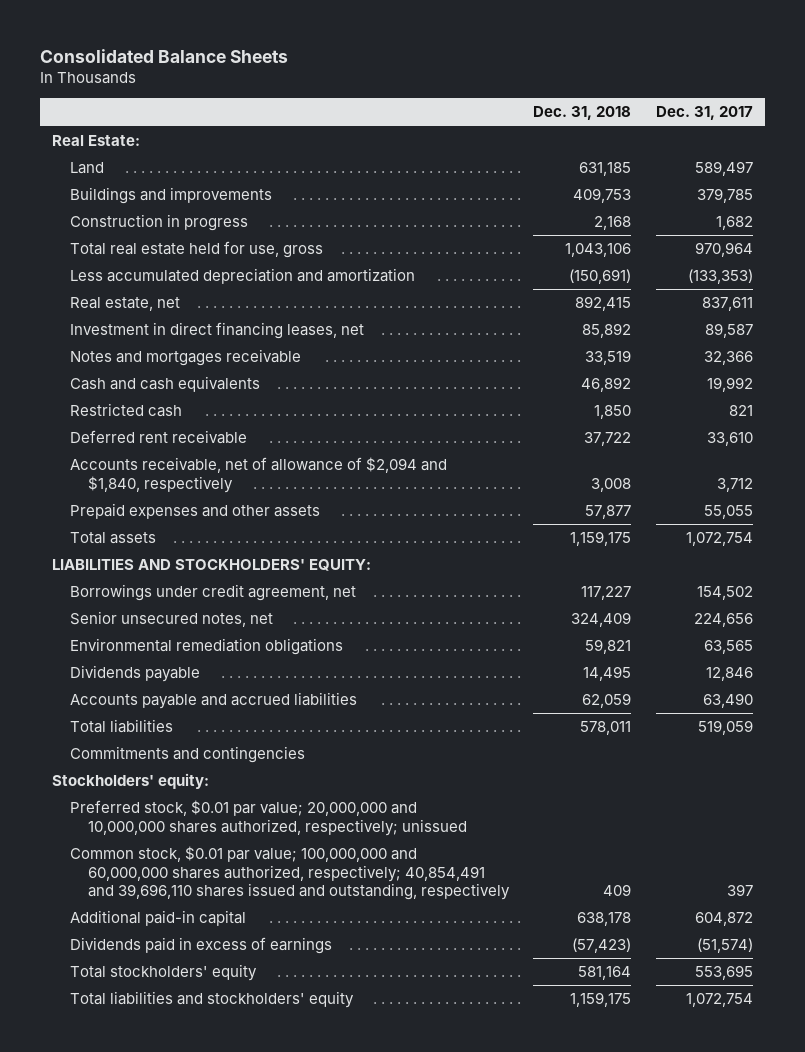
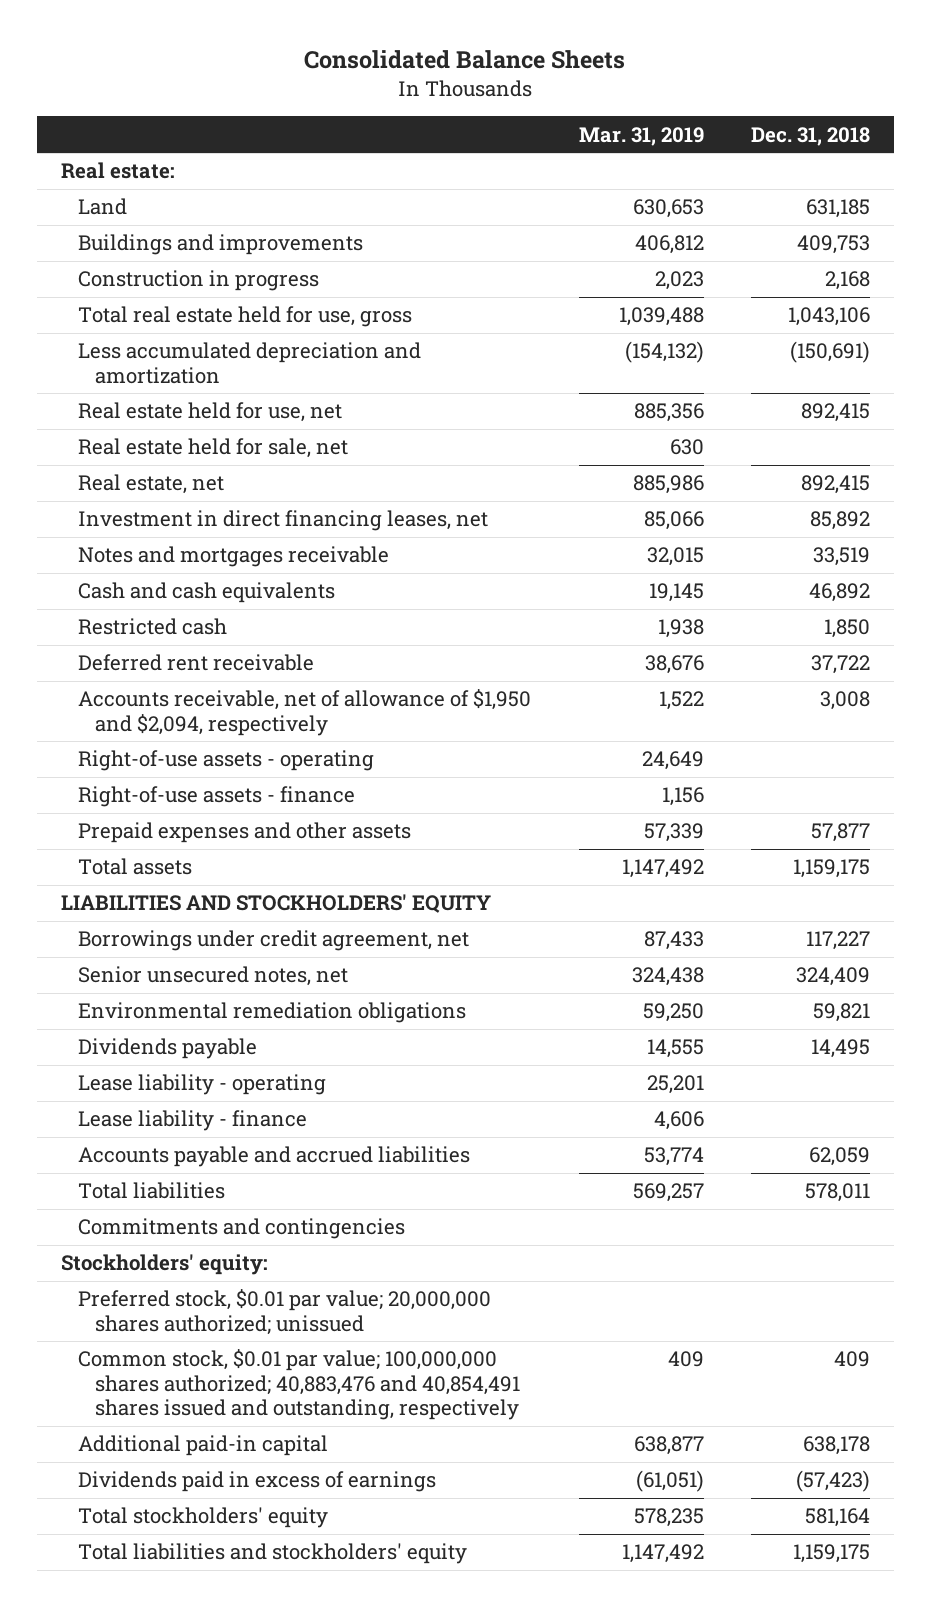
[656,106,754,121] Dec. 31, 2017 -> none
none -> [578,126,704,146] Mar. 31, 2019
[51,135,140,147] Real Estate: -> [60,162,175,180] Real estate:
none -> [77,402,342,423] Real estate held for use, net
none -> [77,438,348,459] Real estate held for sale, net
[69,457,447,493] Accounts receivable, net of allowance of $2,094 and $1,840, respectively -> [77,689,531,736] Accounts receivable, net of allowance of $1,950 and $2,094, respectively
none -> [77,750,374,772] Right-of-use assets - operating
none -> [77,786,355,808] Right-of-use assets - finance
[51,559,371,572] LIABILITIES AND STOCKHOLDERS' EQUITY: -> [60,894,491,914] LIABILITIES AND STOCKHOLDERS' EQUITY
none -> [77,1074,326,1096] Lease liability - operating
none -> [77,1110,307,1132] Lease liability - finance
[69,800,467,836] Preferred stock, $0.01 par value; 20,000,000 and 10,000,000 shares authorized, respectively; unissued -> [77,1289,491,1335] Preferred stock, $0.01 par value; 20,000,000 shares authorized; unissued
[69,846,510,900] Common stock, $0.01 par value; 100,000,000 and 60,000,000 shares authorized, respectively; 40,854,491 and 39,696,110 shares issued and outstanding, respectively -> [77,1349,520,1421] Common stock, $0.01 par value; 100,000,000 shares authorized; 40,883,476 and 40,854,491 shares issued and outstanding, respectively

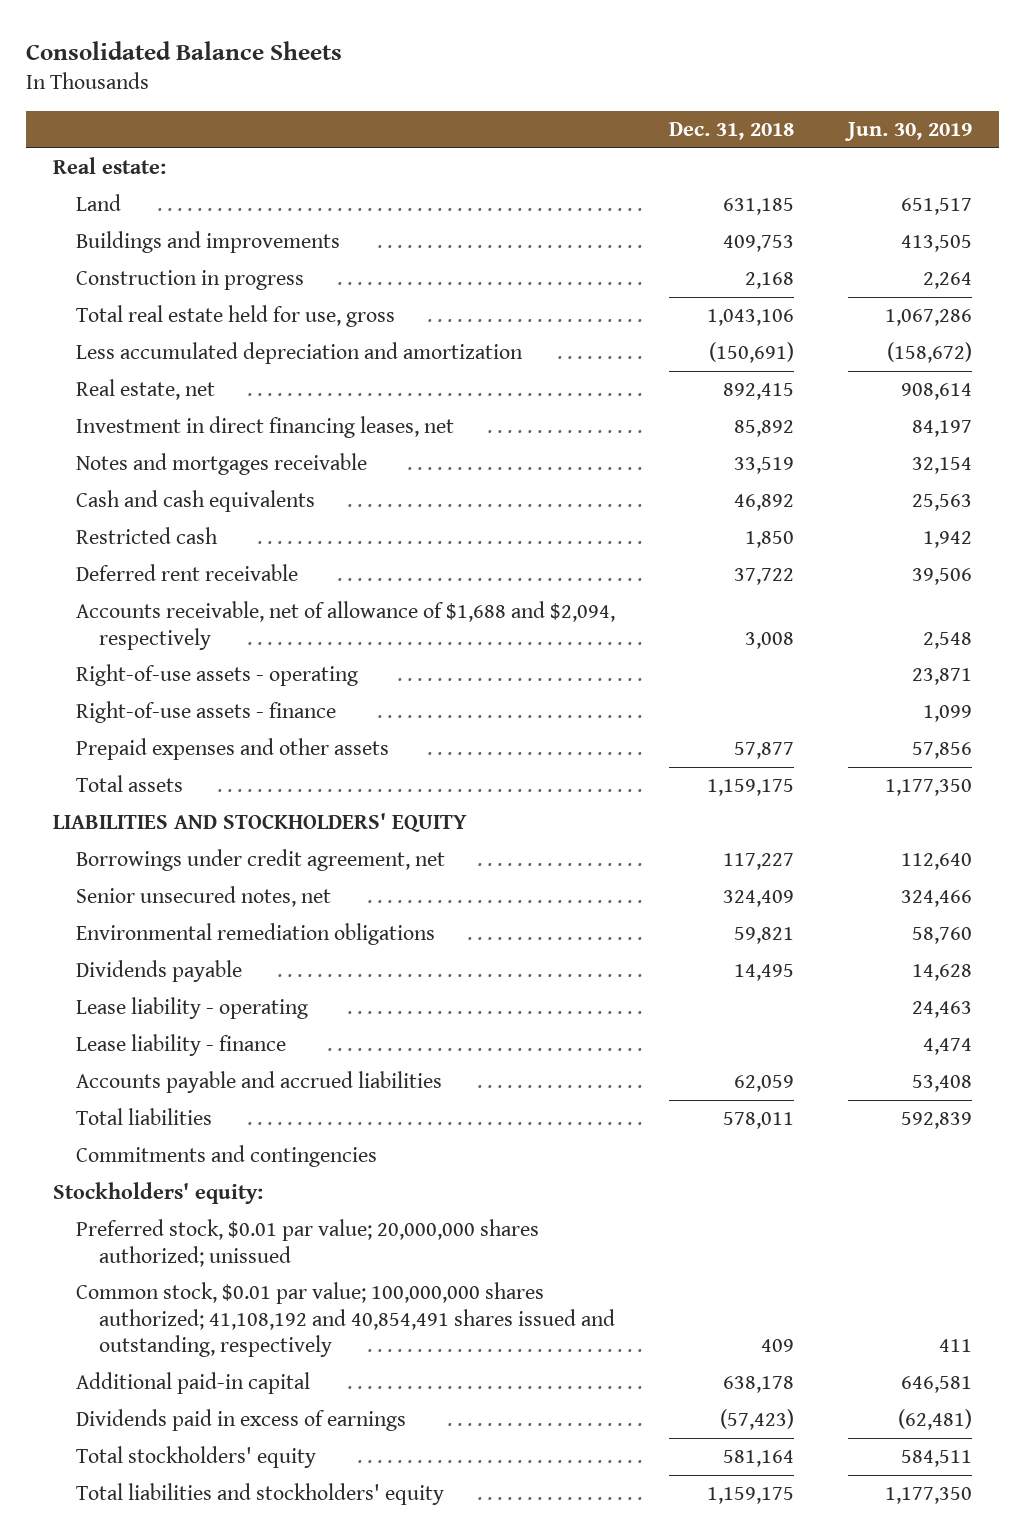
[578,126,704,146] Mar. 31, 2019 -> none
none -> [843,122,972,142] Jun. 30, 2019
[77,402,342,423] Real estate held for use, net -> none
[77,438,348,459] Real estate held for sale, net -> none
[77,689,531,736] Accounts receivable, net of allowance of $1,950 and $2,094, respectively -> [76,601,616,650] Accounts receivable, net of allowance of $1,688 and $2,094, respectively
[77,1349,520,1421] Common stock, $0.01 par value; 100,000,000 shares authorized; 40,883,476 and 40,854,491 shares issued and outstanding, respectively -> [76,1282,616,1358] Common stock, $0.01 par value; 100,000,000 shares authorized; 41,108,192 and 40,854,491 shares issued and outstanding, respectively

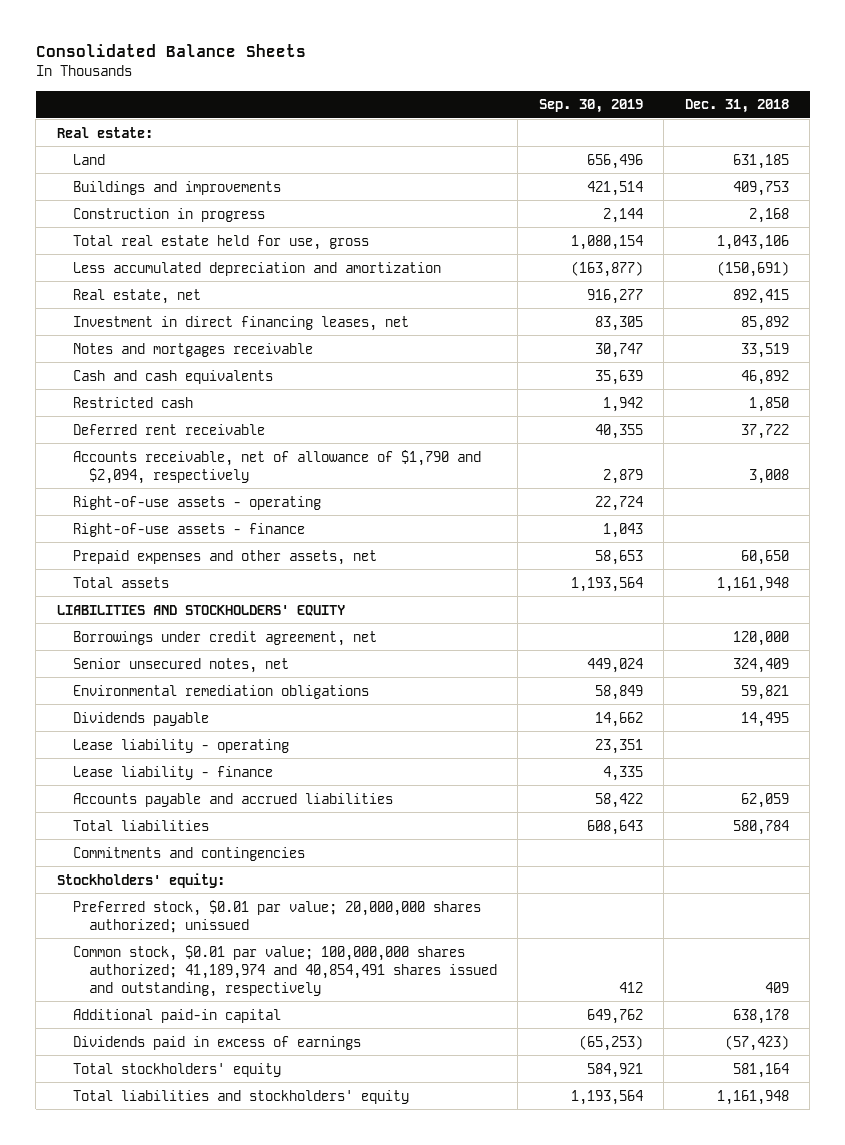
[843,122,972,142] Jun. 30, 2019 -> none
none -> [538,99,643,114] Sep. 30, 2019
[76,601,616,650] Accounts receivable, net of allowance of $1,688 and $2,094, respectively -> [72,449,481,484] Accounts receivable, net of allowance of $1,790 and $2,094, respectively
[76,738,390,761] Prepaid expenses and other assets -> [72,549,377,565] Prepaid expenses and other assets, net
[734,742,795,760] 57,877 -> [740,549,789,565] 60,650
[707,779,795,797] 1,159,175 -> [716,576,789,592] 1,161,948
[723,853,795,871] 117,227 -> [732,630,789,646] 120,000
[723,1112,795,1130] 578,011 -> [732,819,789,835] 580,784
[76,1282,616,1358] Common stock, $0.01 par value; 100,000,000 shares authorized; 41,108,192 and 40,854,491 shares issued and outstanding, respectively -> [72,944,497,997] Common stock, $0.01 par value; 100,000,000 shares authorized; 41,189,974 and 40,854,491 shares issued and outstanding, respectively
[707,1487,795,1505] 1,159,175 -> [716,1089,789,1105] 1,161,948

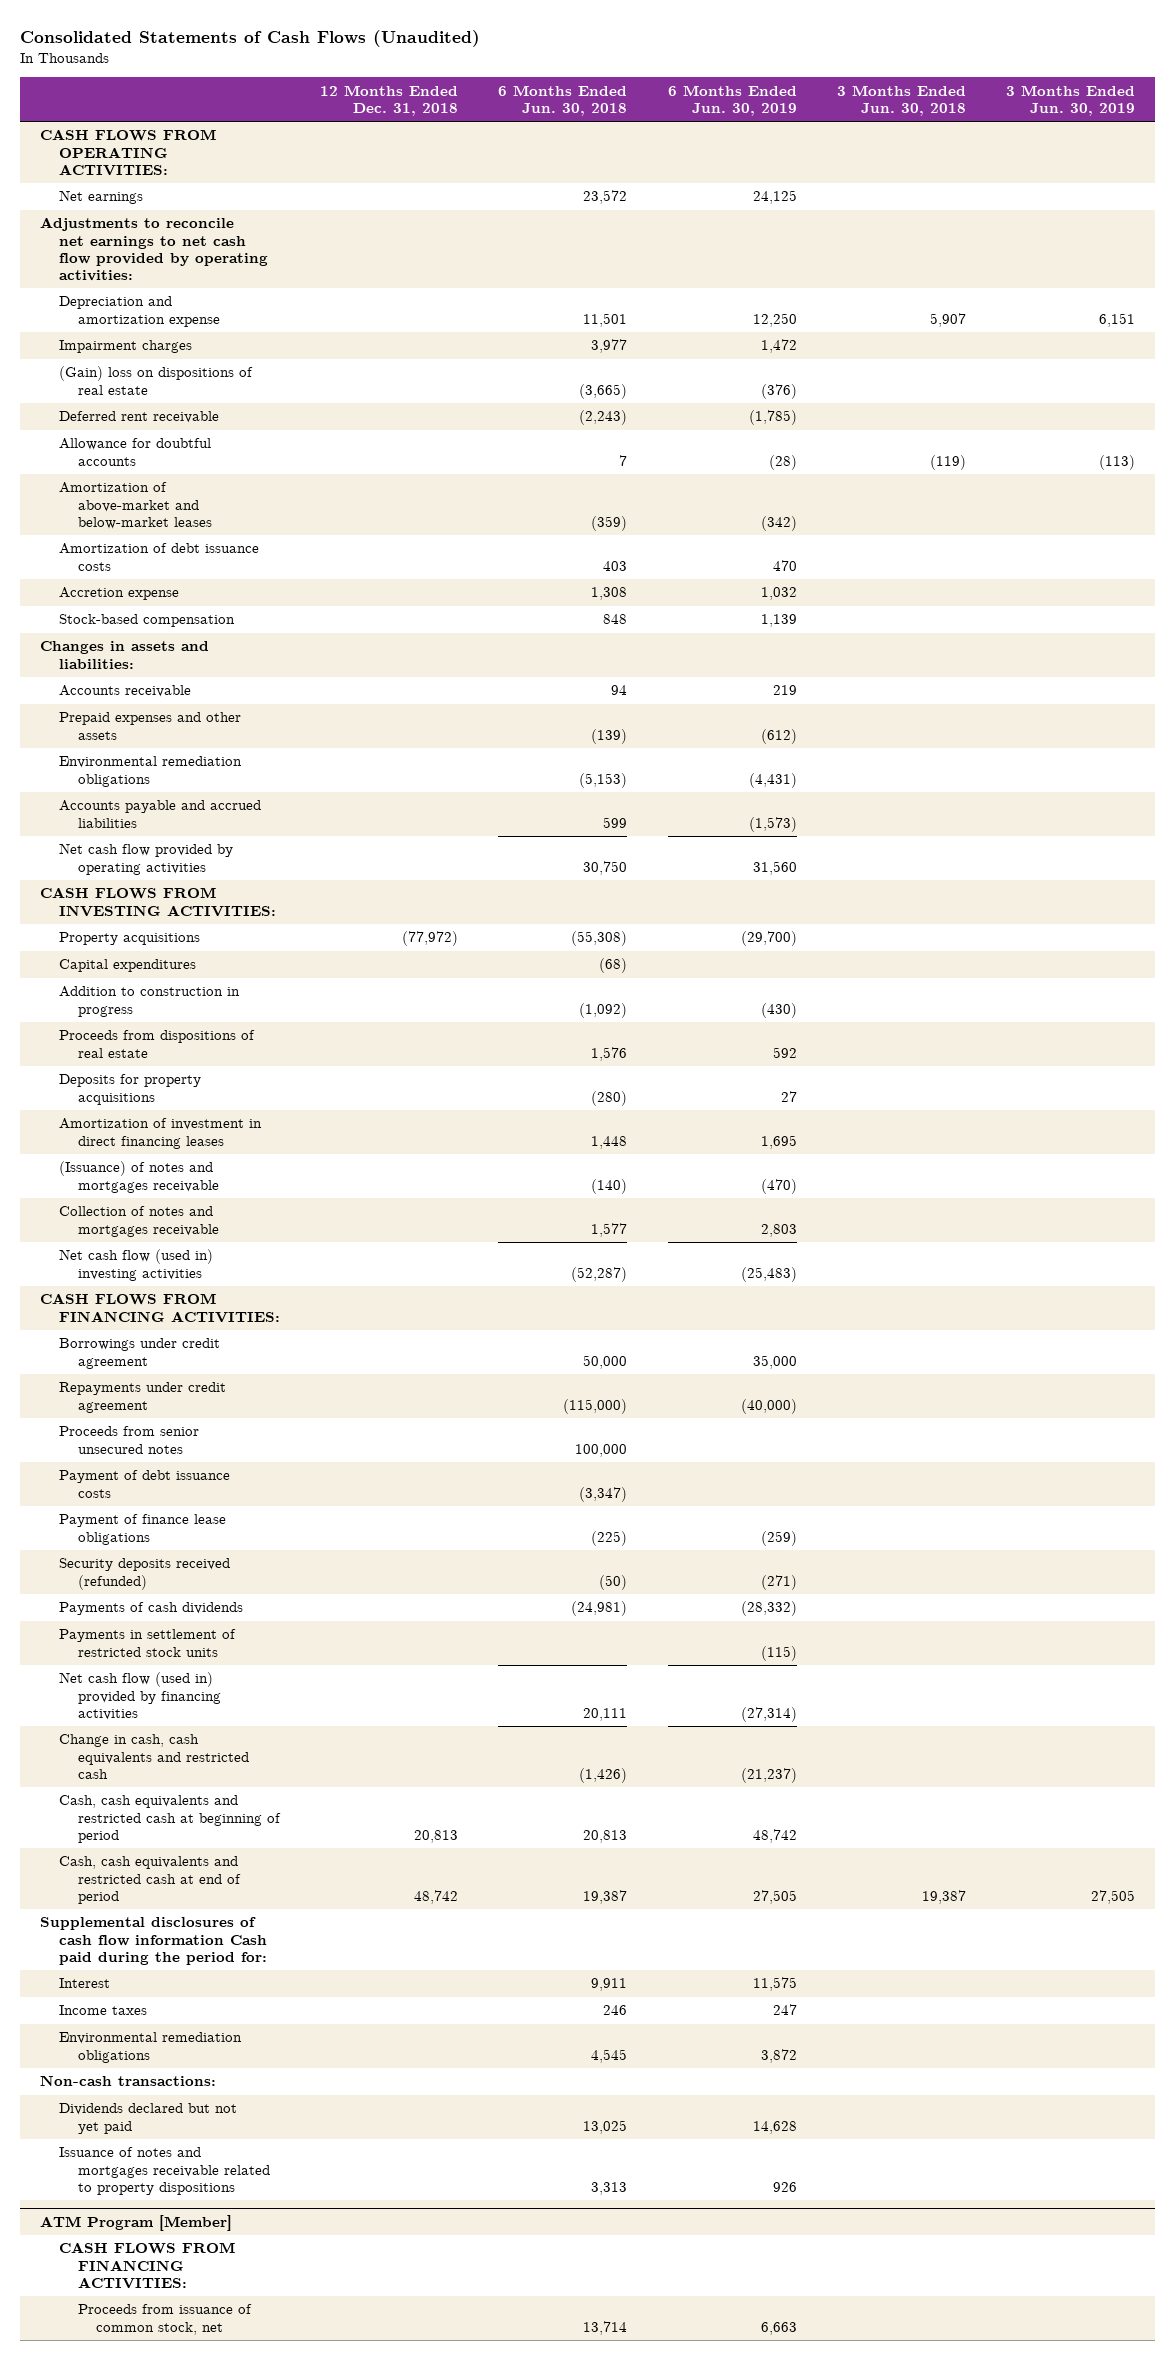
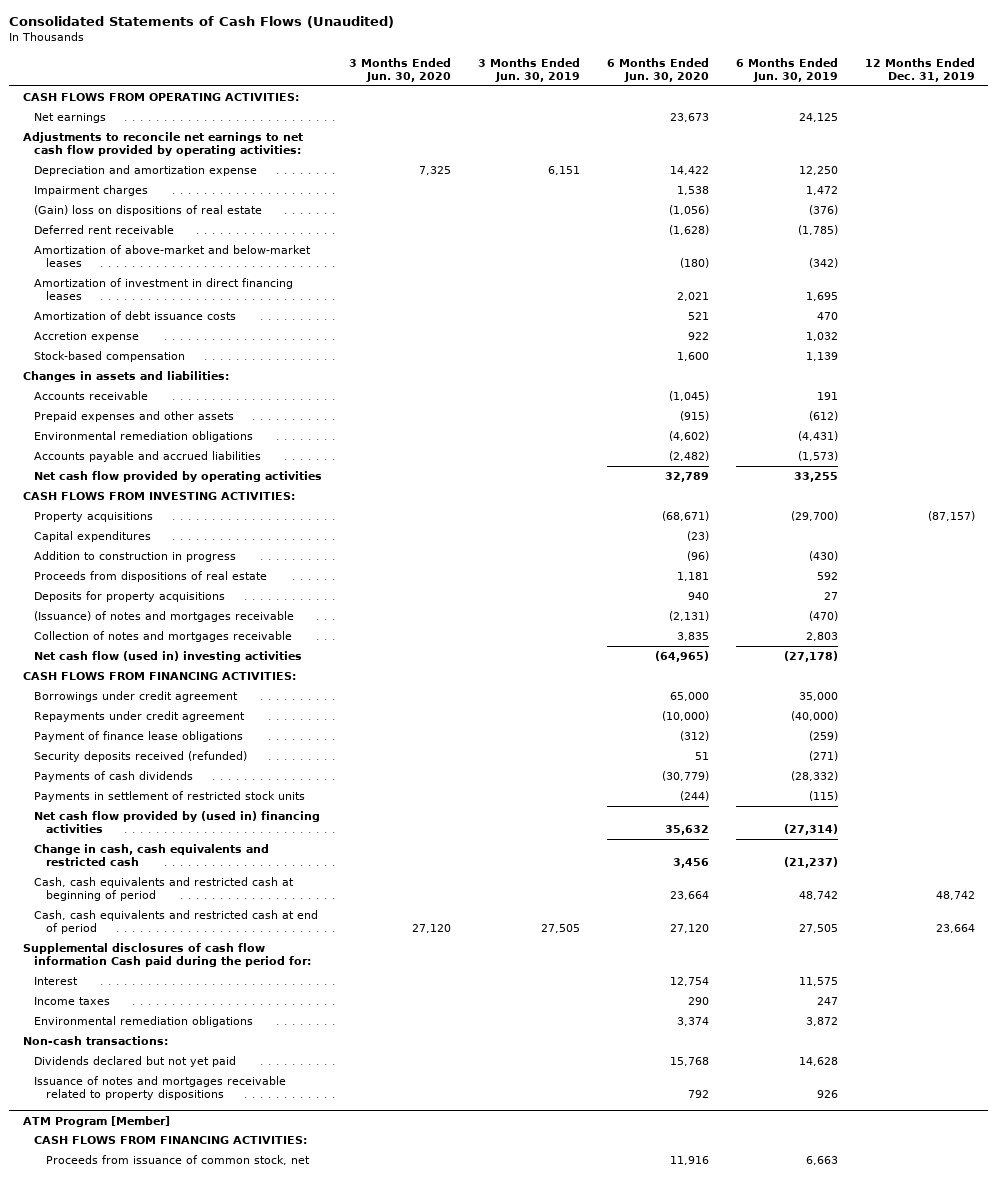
[320,84,459,117] 12 Months Ended Dec. 31, 2018 -> none
[498,84,628,117] 6 Months Ended Jun. 30, 2018 -> none
[836,84,966,117] 3 Months Ended Jun. 30, 2018 -> none
none -> [349,57,452,82] 3 Months Ended Jun. 30, 2020
none -> [606,57,709,82] 6 Months Ended Jun. 30, 2020
none -> [864,57,975,82] 12 Months Ended Dec. 31, 2019
[59,438,212,466] Allowance for doubtful accounts -> none
[59,1118,263,1149] Amortization of investment in direct financing leases -> [34,278,294,301] Amortization of investment in direct financing leases
[772,685,797,696] 219 -> [816,392,838,401] 191
[752,860,797,875] 31,560 -> [793,472,838,483] 33,255
[740,1266,797,1282] (25,483) -> [783,651,838,663] (27,178)
[59,1426,200,1454] Proceeds from senior unsecured notes -> none
[59,1470,231,1498] Payment of debt issuance costs -> none
[59,1672,221,1720] Net cash flow (used in) provided by financing activities -> [34,811,321,834] Net cash flow provided by (used in) financing activities

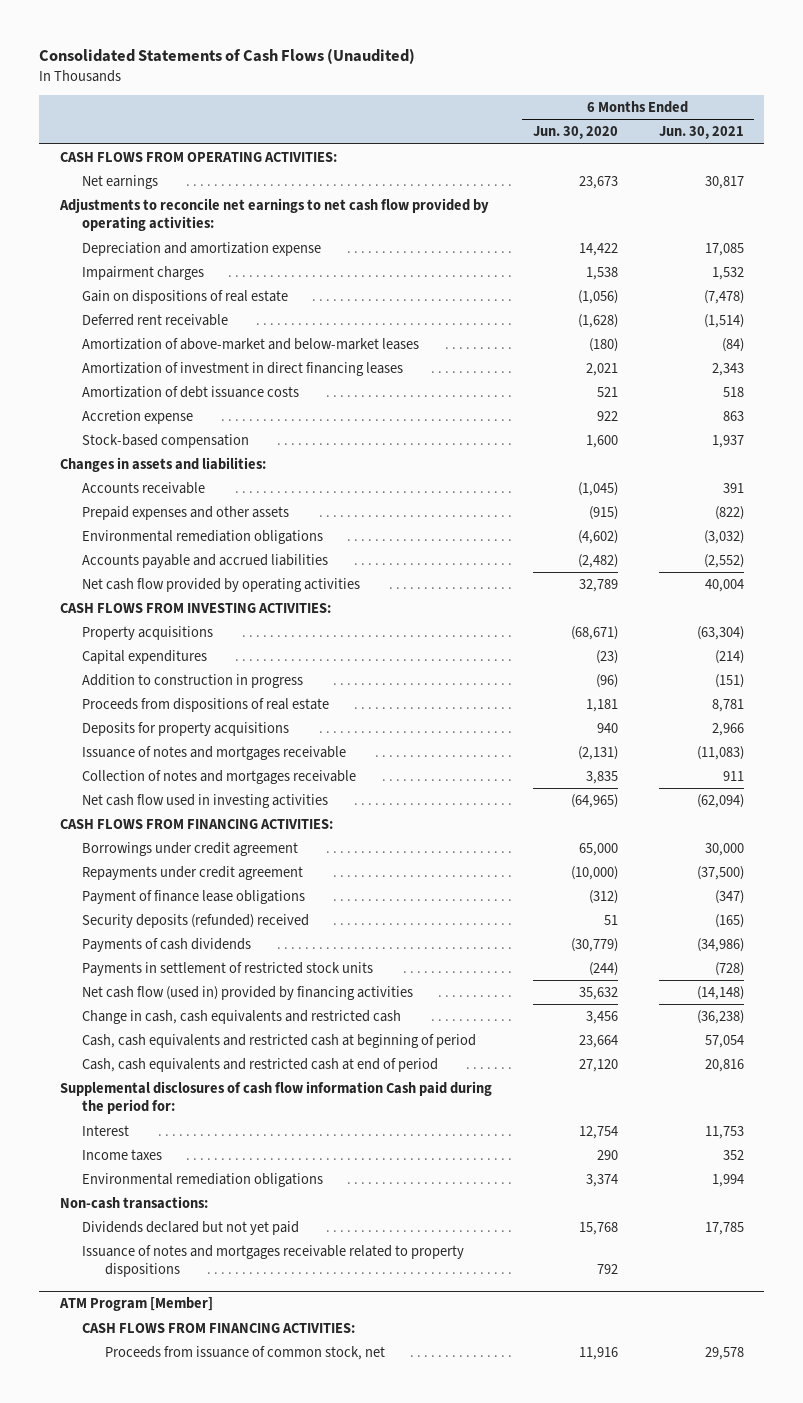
[349,57,452,82] 3 Months Ended Jun. 30, 2020 -> none
[477,57,580,82] 3 Months Ended Jun. 30, 2019 -> none
[735,57,838,82] 6 Months Ended Jun. 30, 2019 -> none
[864,57,975,82] 12 Months Ended Dec. 31, 2019 -> none
none -> [658,126,744,140] Jun. 30, 2021
[34,205,263,217] (Gain) loss on dispositions of real estate -> [82,289,289,304] Gain on dispositions of real estate
[34,611,295,623] (Issuance) of notes and mortgages receivable -> [82,745,347,760] Issuance of notes and mortgages receivable
[34,651,303,663] Net cash flow (used in) investing activities -> [82,793,329,808] Net cash flow used in investing activities
[34,751,248,763] Security deposits received (refunded) -> [82,913,310,928] Security deposits (refunded) received
[34,811,321,834] Net cash flow provided by (used in) financing activities -> [82,985,414,1000] Net cash flow (used in) provided by financing activities

